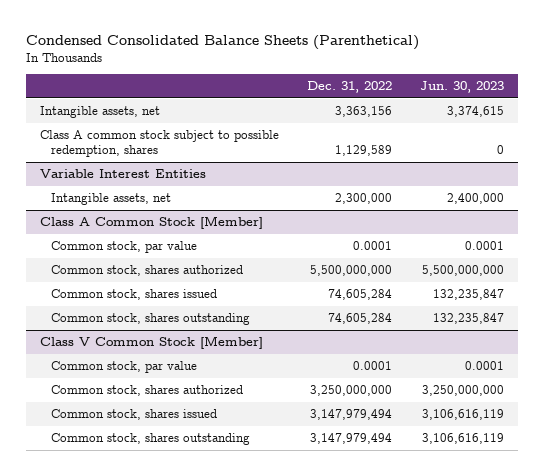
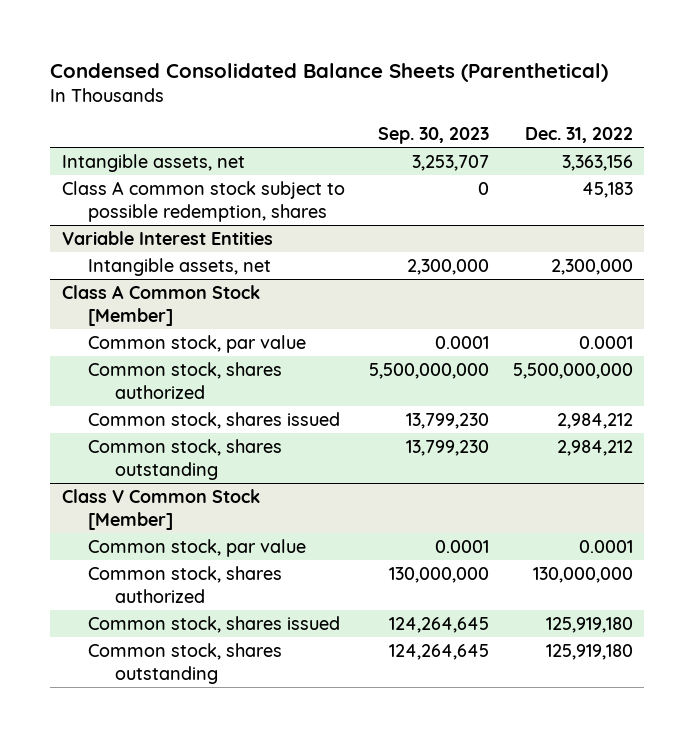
[420,81,505,94] Jun. 30, 2023 -> none
none -> [377,126,489,144] Sep. 30, 2023
[335,145,393,157] 1,129,589 -> [581,182,633,199] 45,183
[328,289,393,301] 74,605,284 -> [556,413,633,430] 2,984,212
[328,313,393,325] 74,605,284 -> [556,440,633,457] 2,984,212
[310,385,393,397] 3,250,000,000 -> [532,567,633,584] 130,000,000
[310,409,393,421] 3,147,979,494 -> [545,617,633,634] 125,919,180
[310,433,393,445] 3,147,979,494 -> [545,644,633,661] 125,919,180

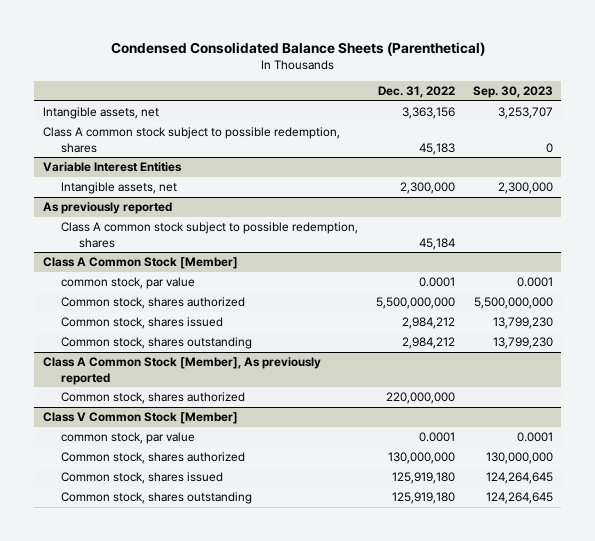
none -> [42,202,172,215] As previously reported
none -> [60,222,358,248] Class A common stock subject to possible redemption, shares
[88,335,307,354] Common stock, par value -> [60,277,195,290] common stock, par value
none -> [42,357,321,385] Class A Common Stock [Member], As previously reported
none -> [60,392,245,405] Common stock, shares authorized
[88,539,307,558] Common stock, par value -> [60,432,195,445] common stock, par value

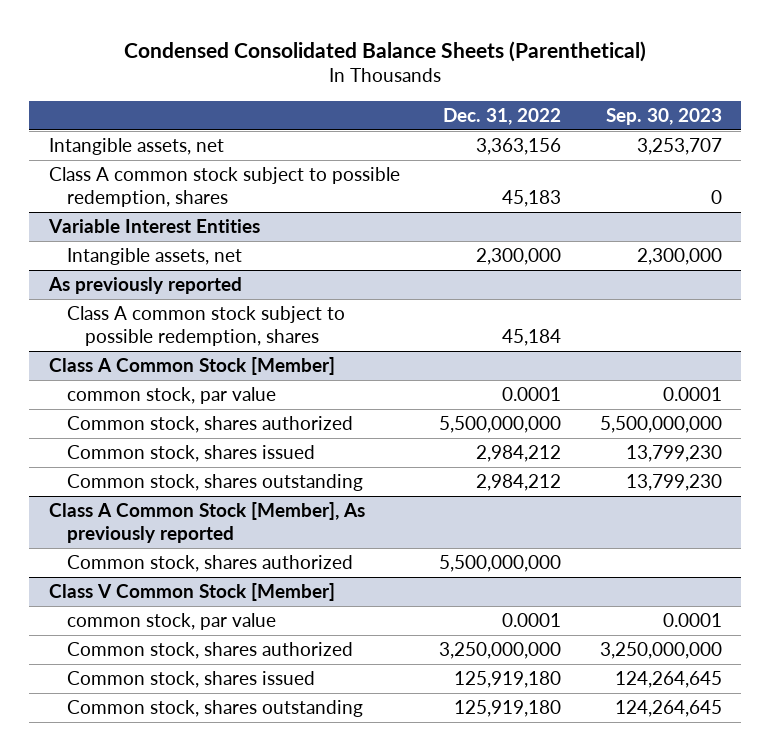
[385,392,455,405] 220,000,000 -> [438,555,561,573] 5,500,000,000
[387,452,455,465] 130,000,000 -> [438,642,561,660] 3,250,000,000
[485,452,553,465] 130,000,000 -> [599,642,722,660] 3,250,000,000

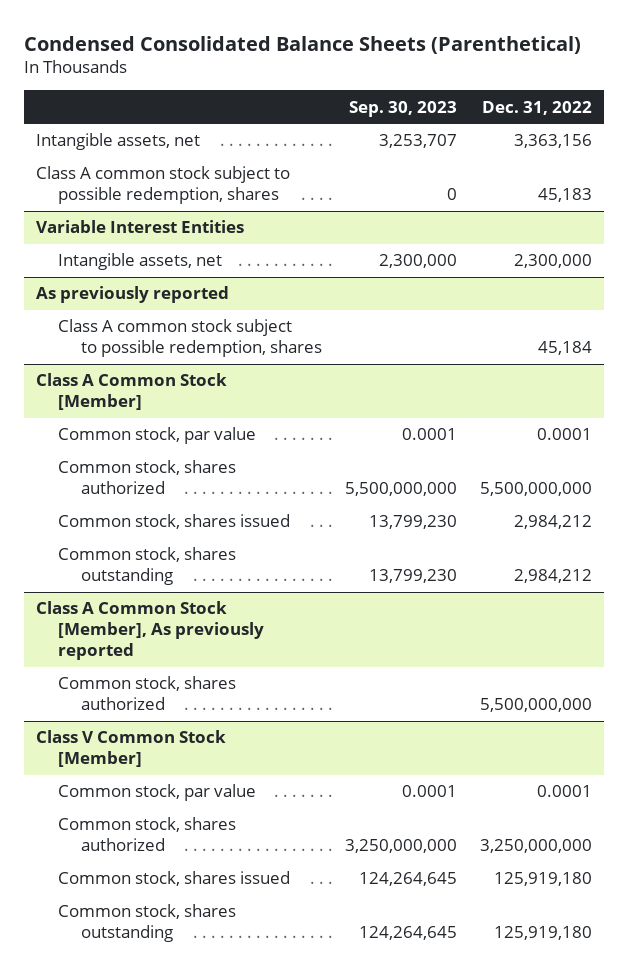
[66,387,276,405] common stock, par value -> [58,427,257,445] Common stock, par value
[66,613,276,631] common stock, par value -> [58,784,257,802] Common stock, par value

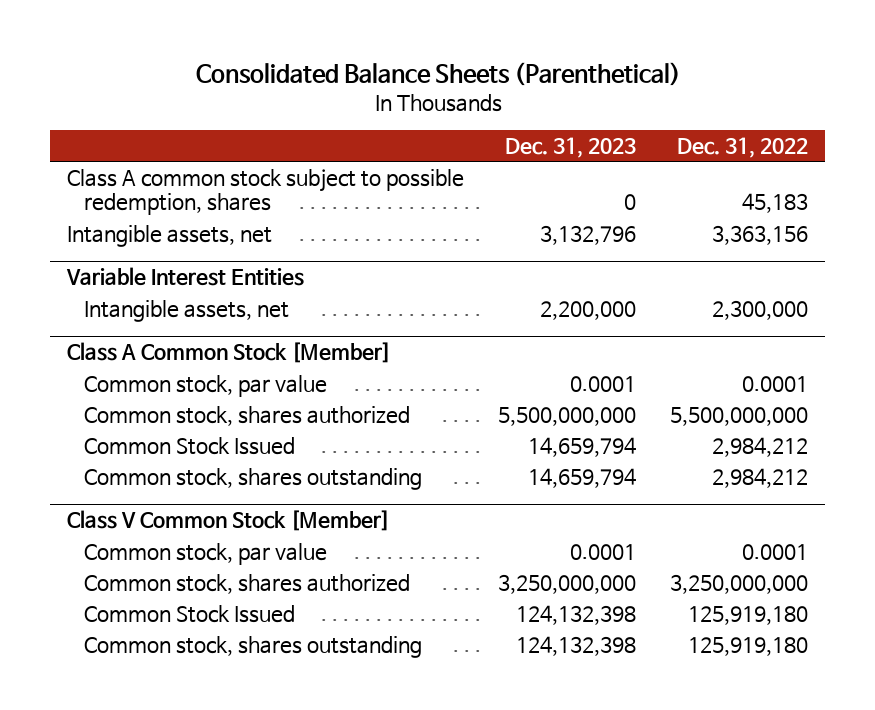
[24,35,582,54] Condensed Consolidated Balance Sheets (Parenthetical) -> [195,61,681,86] Consolidated Balance Sheets (Parenthetical)
[348,100,457,117] Sep. 30, 2023 -> none
none -> [505,137,637,159] Dec. 31, 2023
[36,133,201,151] Intangible assets, net -> [66,225,272,248] Intangible assets, net
[36,286,230,304] As previously reported -> none
[58,319,322,358] Class A common stock subject to possible redemption, shares -> none
[58,514,291,530] Common stock, shares issued -> [84,437,296,456] Common Stock Issued
[36,601,265,661] Class A Common Stock [Member], As previously reported -> none
[58,676,237,711] Common stock, shares authorized -> none
[58,871,291,887] Common stock, shares issued -> [84,605,296,624] Common Stock Issued

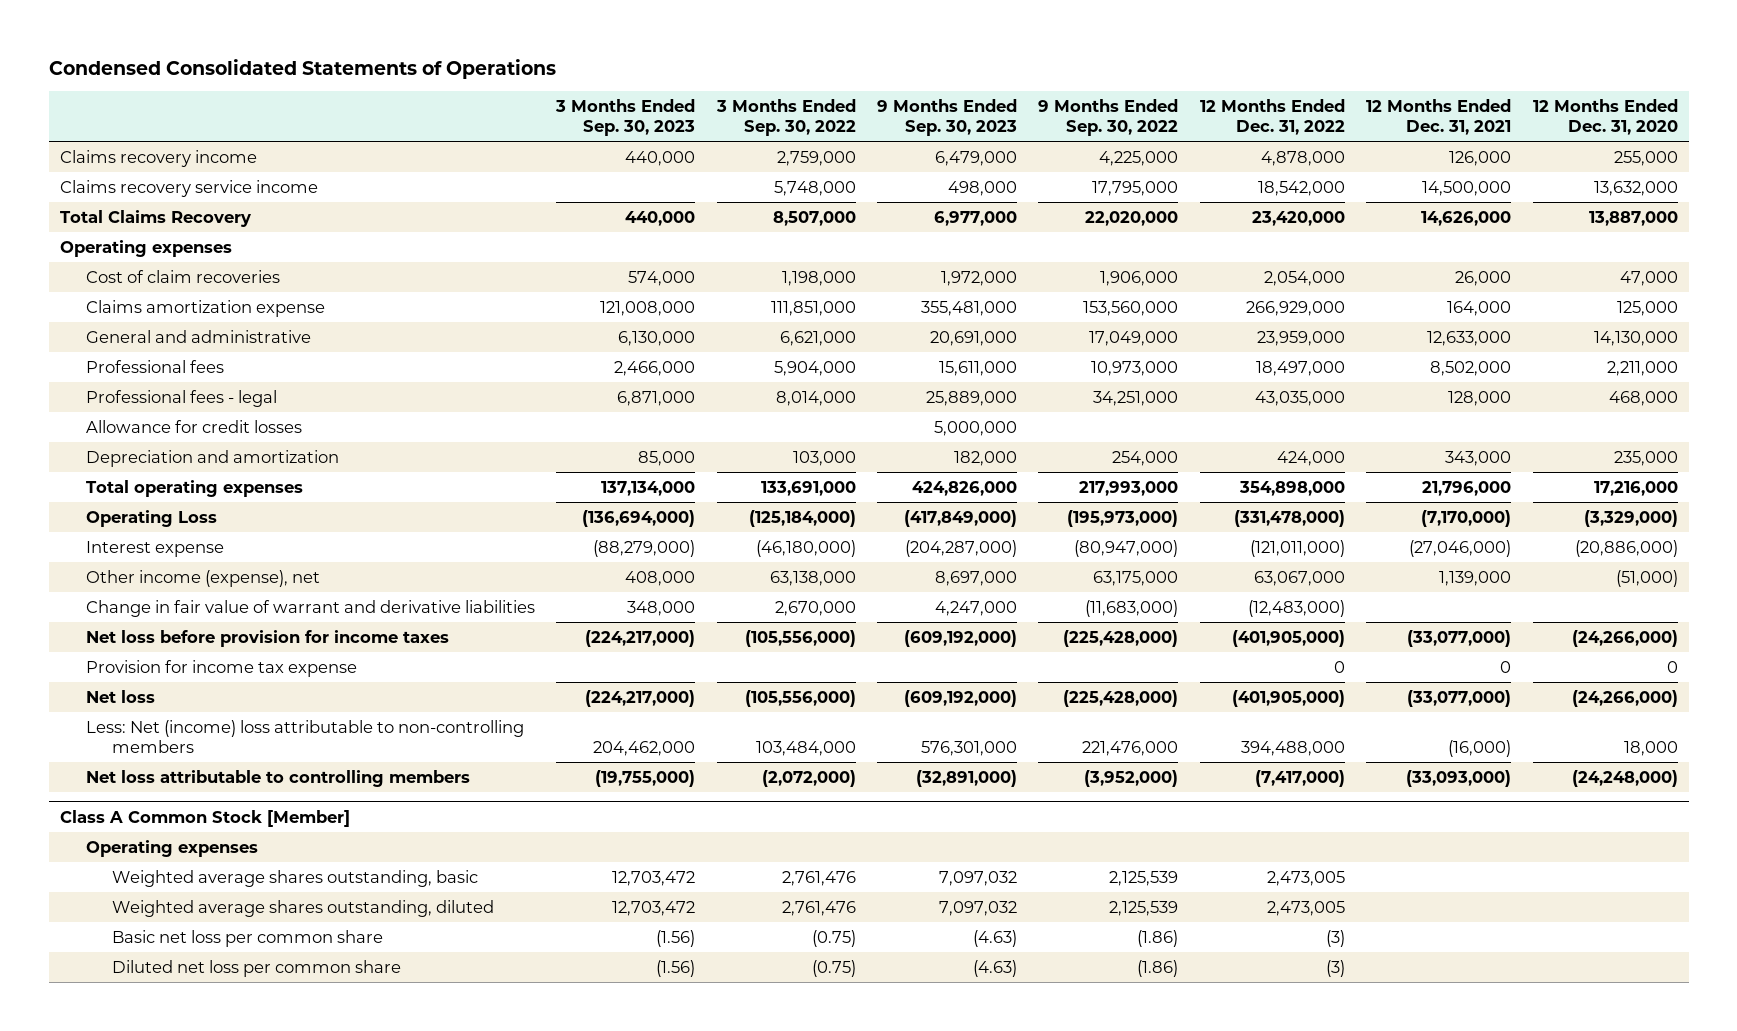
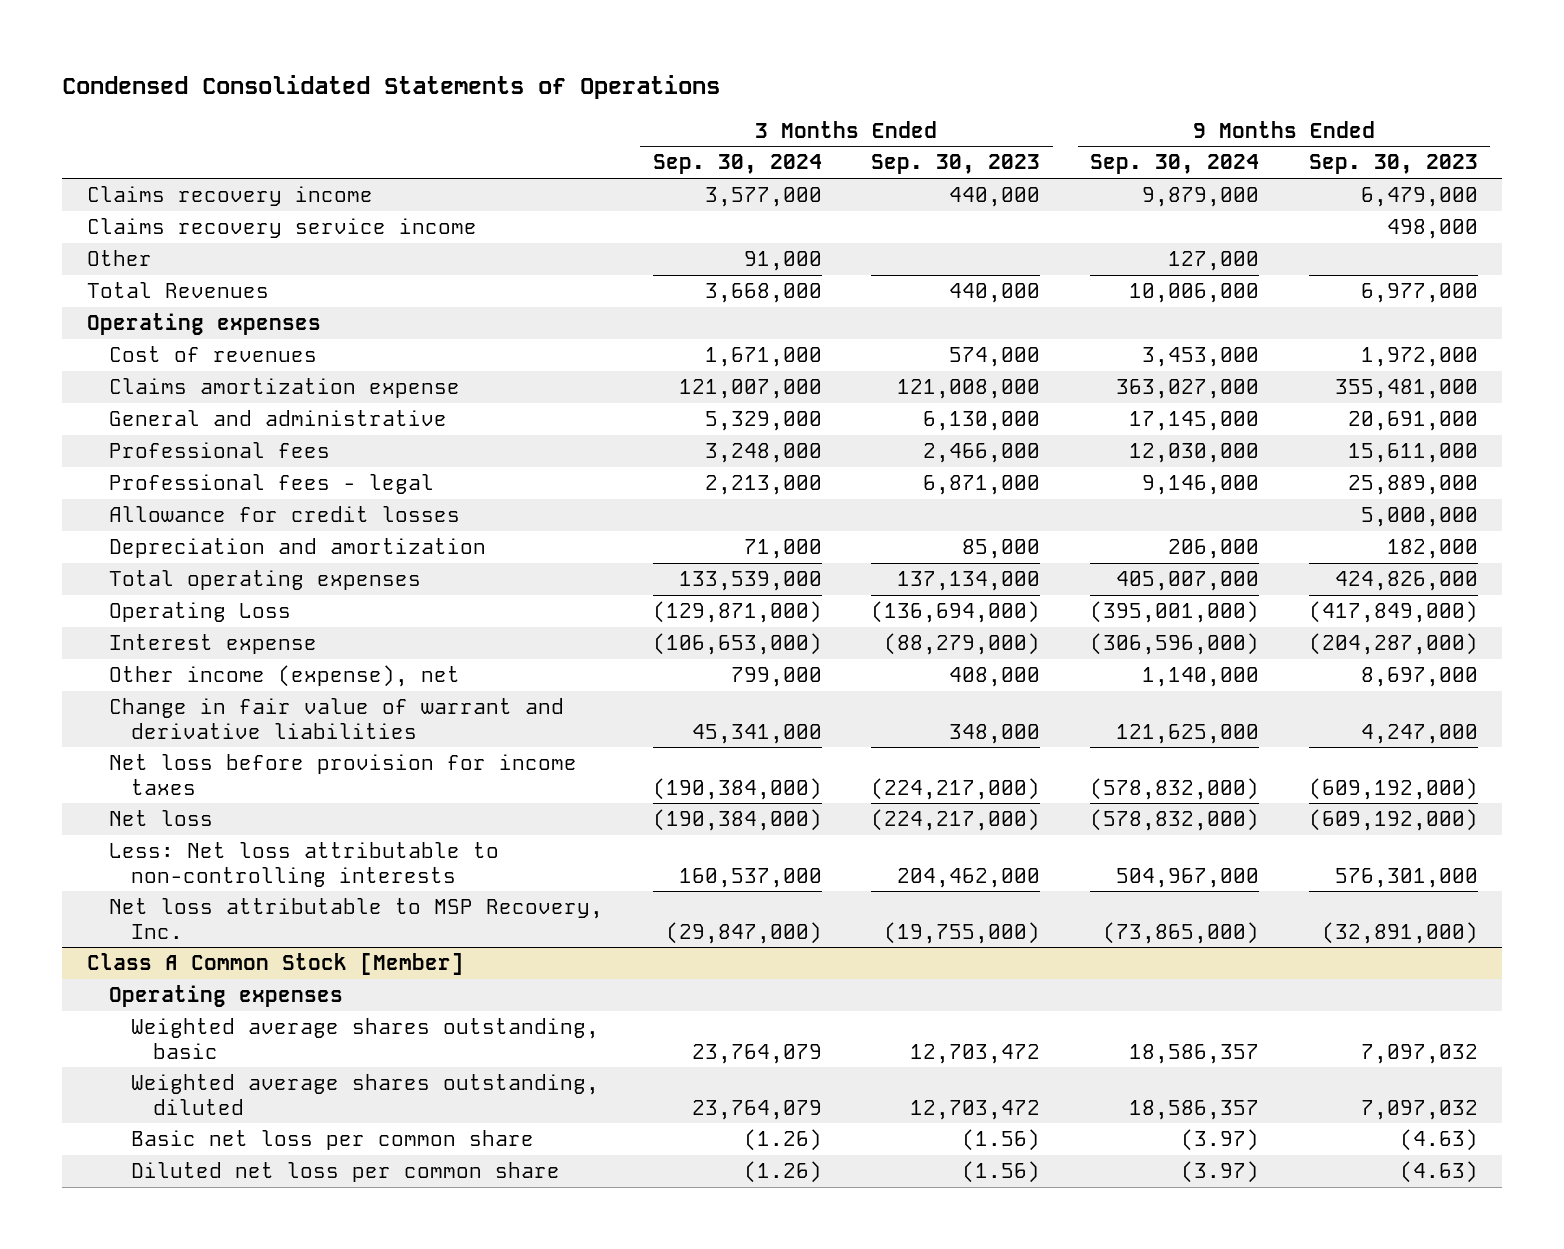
[715,99,856,136] 3 Months Ended Sep. 30, 2022 -> none
[1038,99,1179,136] 9 Months Ended Sep. 30, 2022 -> none
[1199,99,1345,135] 12 Months Ended Dec. 31, 2022 -> none
[1366,99,1512,135] 12 Months Ended Dec. 31, 2021 -> none
[1532,99,1678,135] 12 Months Ended Dec. 31, 2020 -> none
none -> [652,154,822,175] Sep. 30, 2024
none -> [1089,154,1259,175] Sep. 30, 2024
none -> [86,250,152,267] Other
[59,209,251,227] Total Claims Recovery -> [86,282,269,299] Total Revenues
[85,269,280,283] Cost of claim recoveries -> [108,346,317,363] Cost of revenues
[85,659,357,677] Provision for income tax expense -> none
[85,719,524,753] Less: Net (income) loss attributable to non-controlling members -> [108,842,499,887] Less: Net loss attributable to non-controlling interests
[85,769,470,787] Net loss attributable to controlling members -> [108,898,603,939] Net loss attributable to MSP Recovery, Inc.

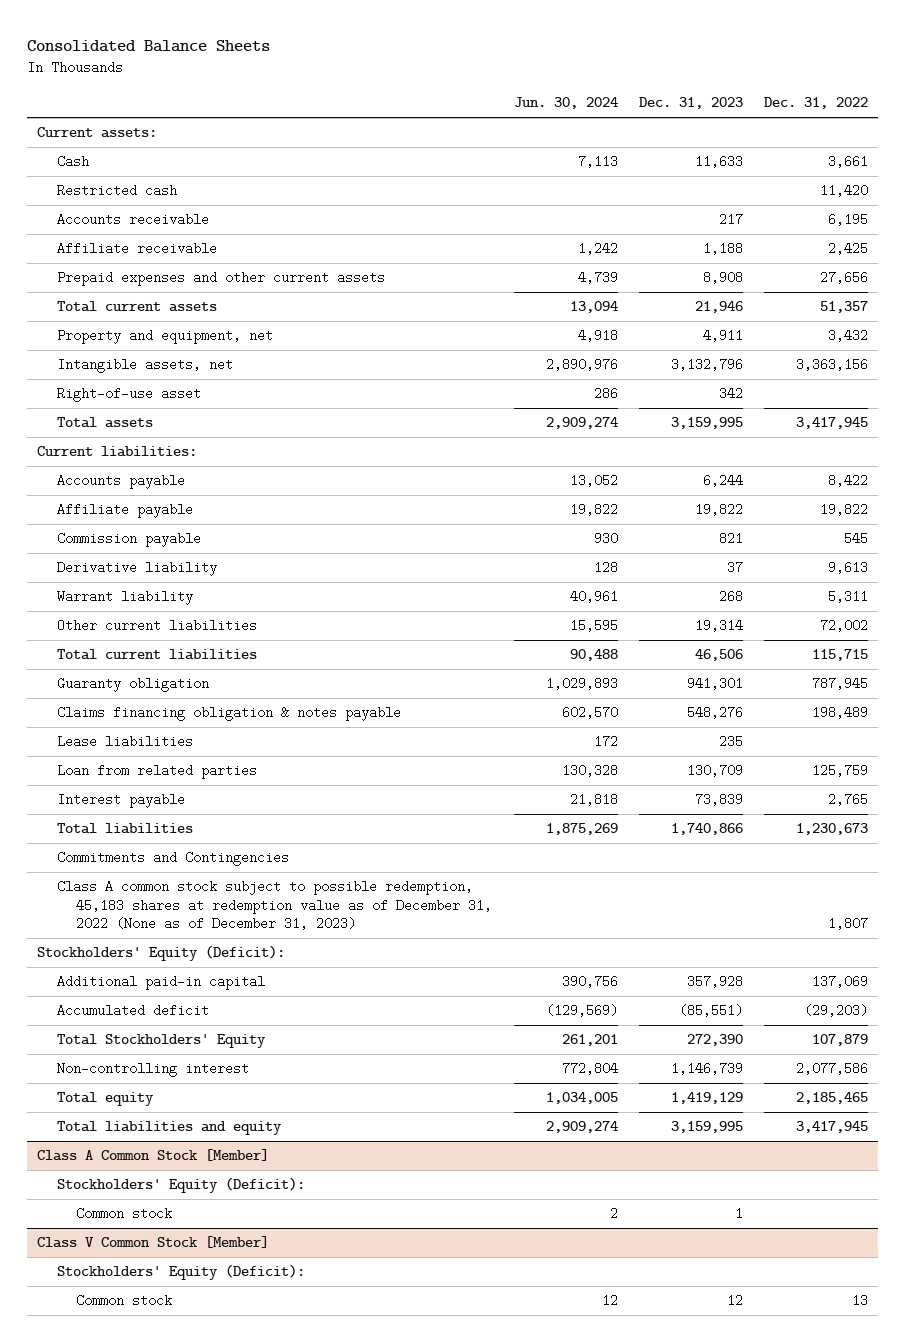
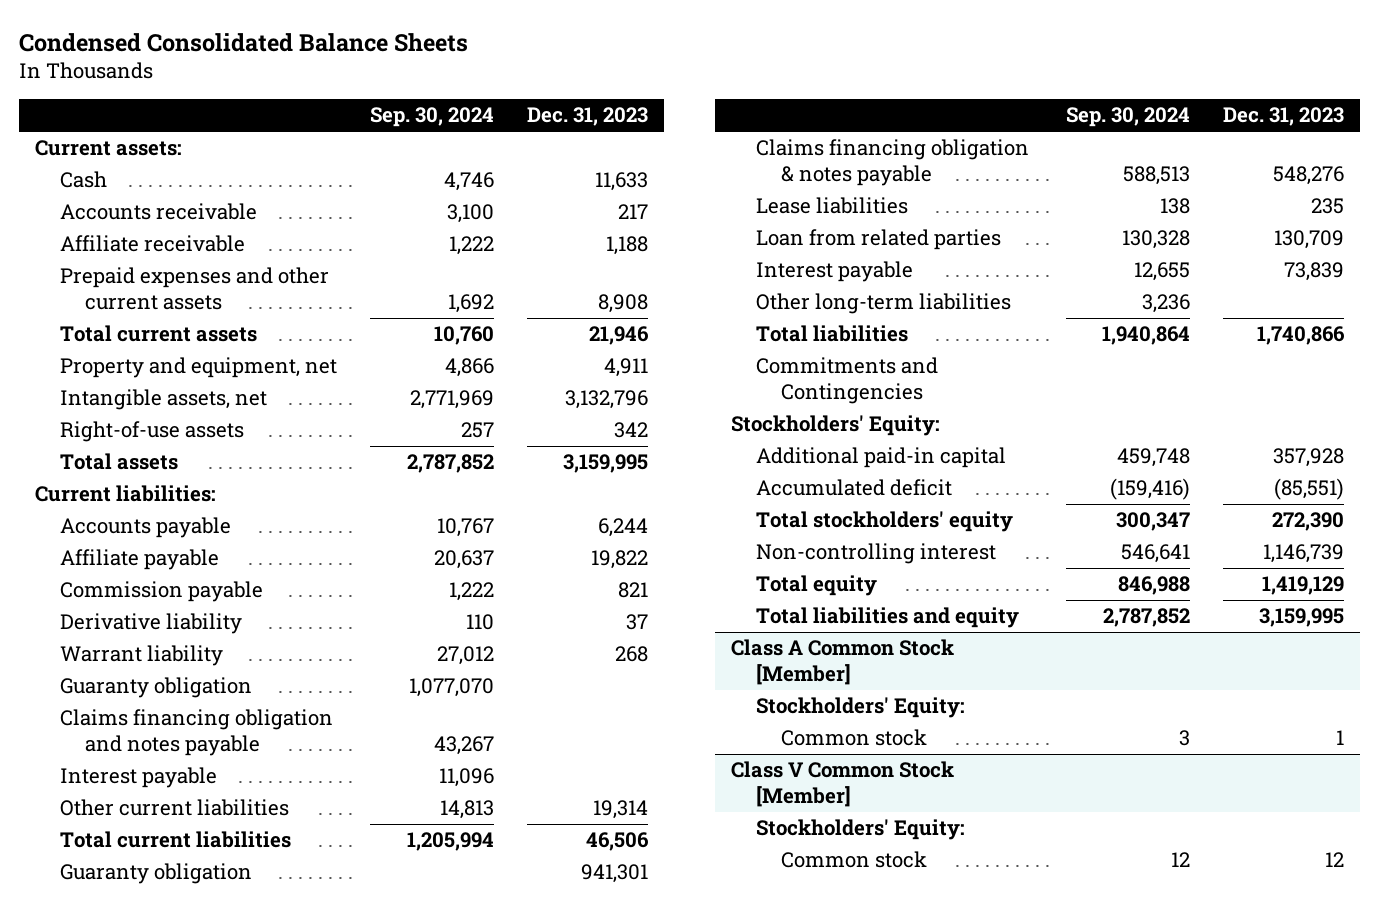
[26,40,270,53] Consolidated Balance Sheets -> [19,32,469,52] Condensed Consolidated Balance Sheets
[513,97,618,110] Jun. 30, 2024 -> none
[763,97,868,110] Dec. 31, 2022 -> none
none -> [369,107,494,128] Sep. 30, 2024
[56,184,177,198] Restricted cash -> none
[56,387,201,403] Right-of-use asset -> [60,421,245,443] Right-of-use assets
none -> [60,677,253,699] Guaranty obligation
none -> [60,709,334,757] Claims financing obligation and notes payable
none -> [60,767,218,789] Interest payable
none -> [756,293,1012,315] Other long-term liabilities
[56,880,493,931] Class A common stock subject to possible redemption, 45,183 shares at redemption value as of December 31, 2022 (None as of December 31, 2023) -> none
[37,945,286,962] Stockholders' Equity (Deficit): -> [731,415,941,437] Stockholders' Equity:
[56,1034,266,1049] Total Stockholders' Equity -> [756,511,1014,533] Total stockholders' equity
[56,1177,305,1194] Stockholders' Equity (Deficit): -> [756,697,966,719] Stockholders' Equity:
[56,1264,305,1281] Stockholders' Equity (Deficit): -> [756,819,966,841] Stockholders' Equity:

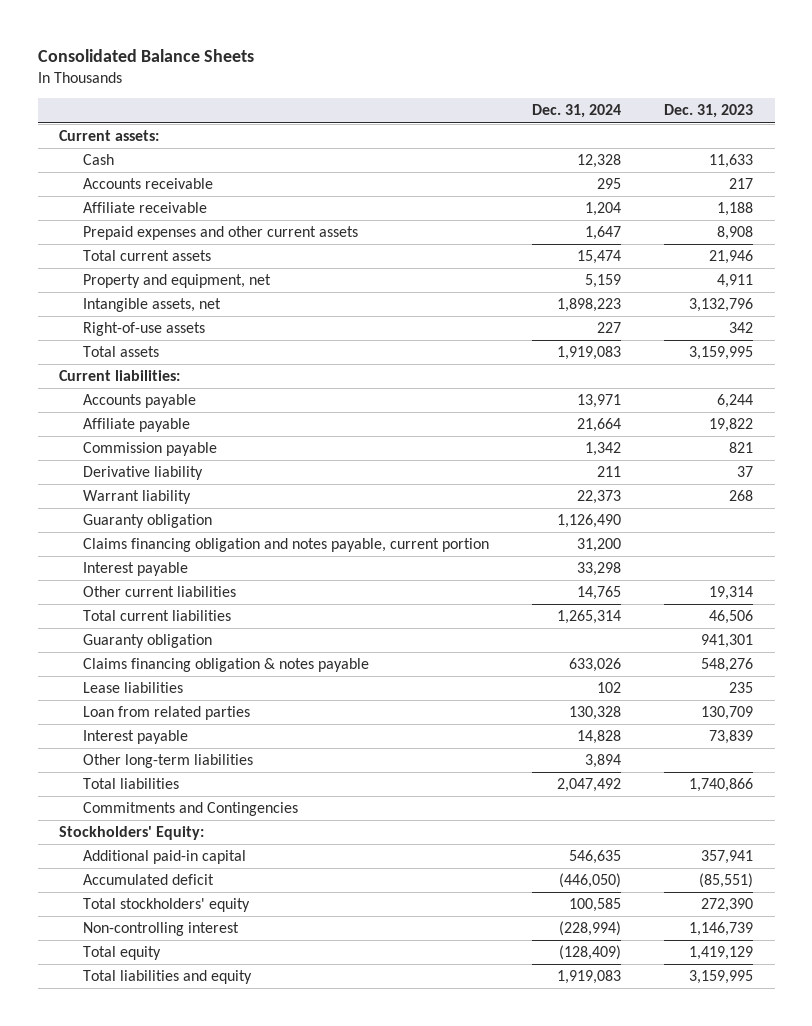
[19,32,469,52] Condensed Consolidated Balance Sheets -> [37,48,254,62] Consolidated Balance Sheets
[369,107,494,128] Sep. 30, 2024 -> none
none -> [531,104,621,119] Dec. 31, 2024
[60,709,334,757] Claims financing obligation and notes payable -> [82,538,489,553] Claims financing obligation and notes payable, current portion
[1272,448,1344,468] 357,928 -> [701,850,754,865] 357,941
[731,639,955,686] Class A Common Stock [Member] -> none
[756,697,966,719] Stockholders' Equity: -> none
[780,729,927,747] Common stock -> none
[731,761,955,808] Class V Common Stock [Member] -> none
[756,819,966,841] Stockholders' Equity: -> none
[780,851,927,869] Common stock -> none

